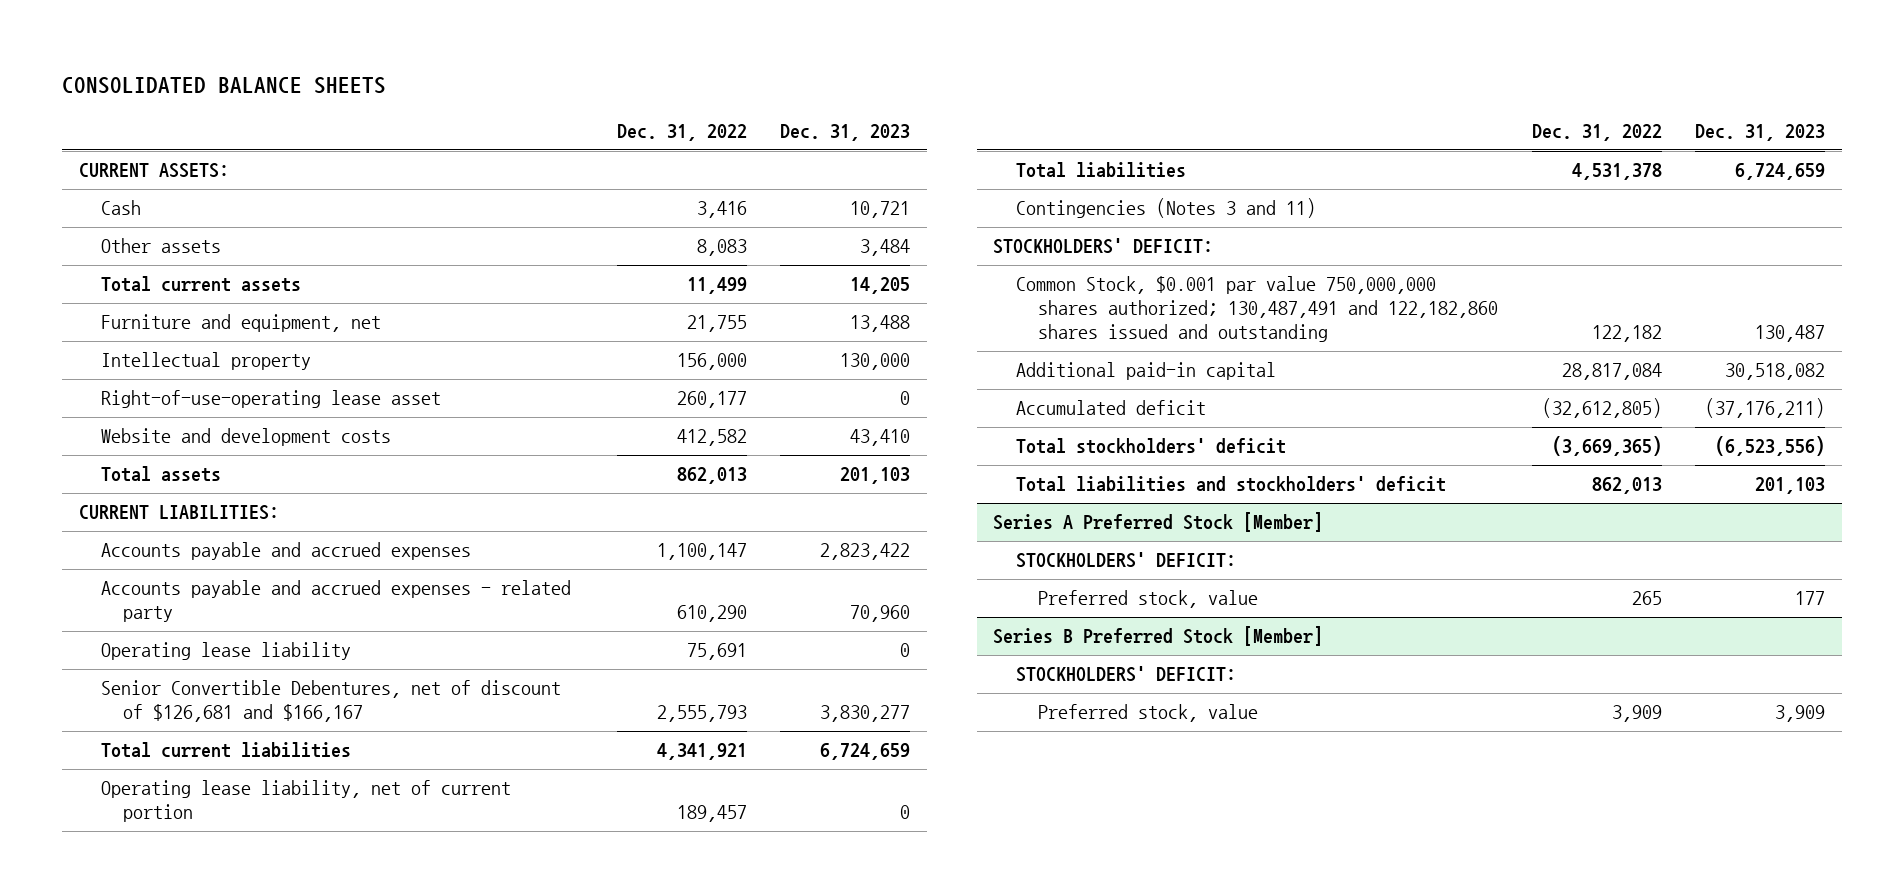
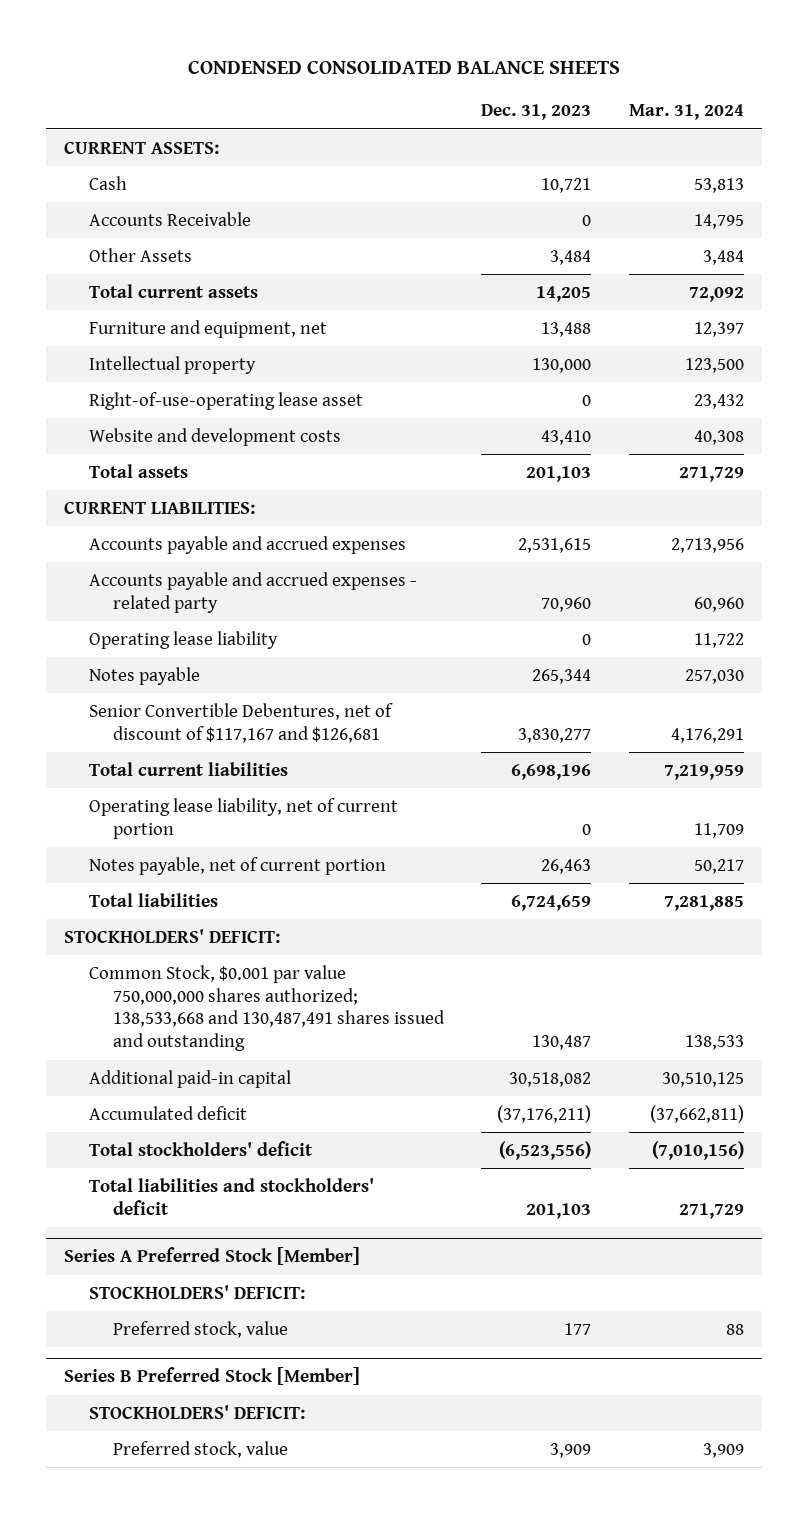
[61,77,386,95] CONSOLIDATED BALANCE SHEETS -> [187,61,620,75] CONDENSED CONSOLIDATED BALANCE SHEETS
[616,124,747,142] Dec. 31, 2022 -> none
none -> [628,104,744,121] Mar. 31, 2024
none -> [88,211,251,226] Accounts Receivable
[100,238,221,254] Other assets -> [88,247,192,262] Other Assets
[820,543,911,561] 2,823,422 -> [518,537,592,553] 2,531,615
none -> [88,666,200,685] Notes payable
[100,680,561,723] Senior Convertible Debentures, net of discount of $126,681 and $166,167 -> [88,702,393,743] Senior Convertible Debentures, net of discount of $117,167 and $126,681
[820,743,911,761] 6,724,659 -> [511,763,592,780] 6,698,196
none -> [88,856,386,875] Notes payable, net of current portion
[1015,198,1316,219] Contingencies (Notes 3 and 11) -> none
[1015,276,1498,343] Common Stock, $0.001 par value 750,000,000 shares authorized; 130,487,491 and 122,182,860 shares issued and outstanding -> [88,964,445,1052] Common Stock, $0.001 par value 750,000,000 shares authorized; 138,533,668 and 130,487,491 shares issued and outstanding

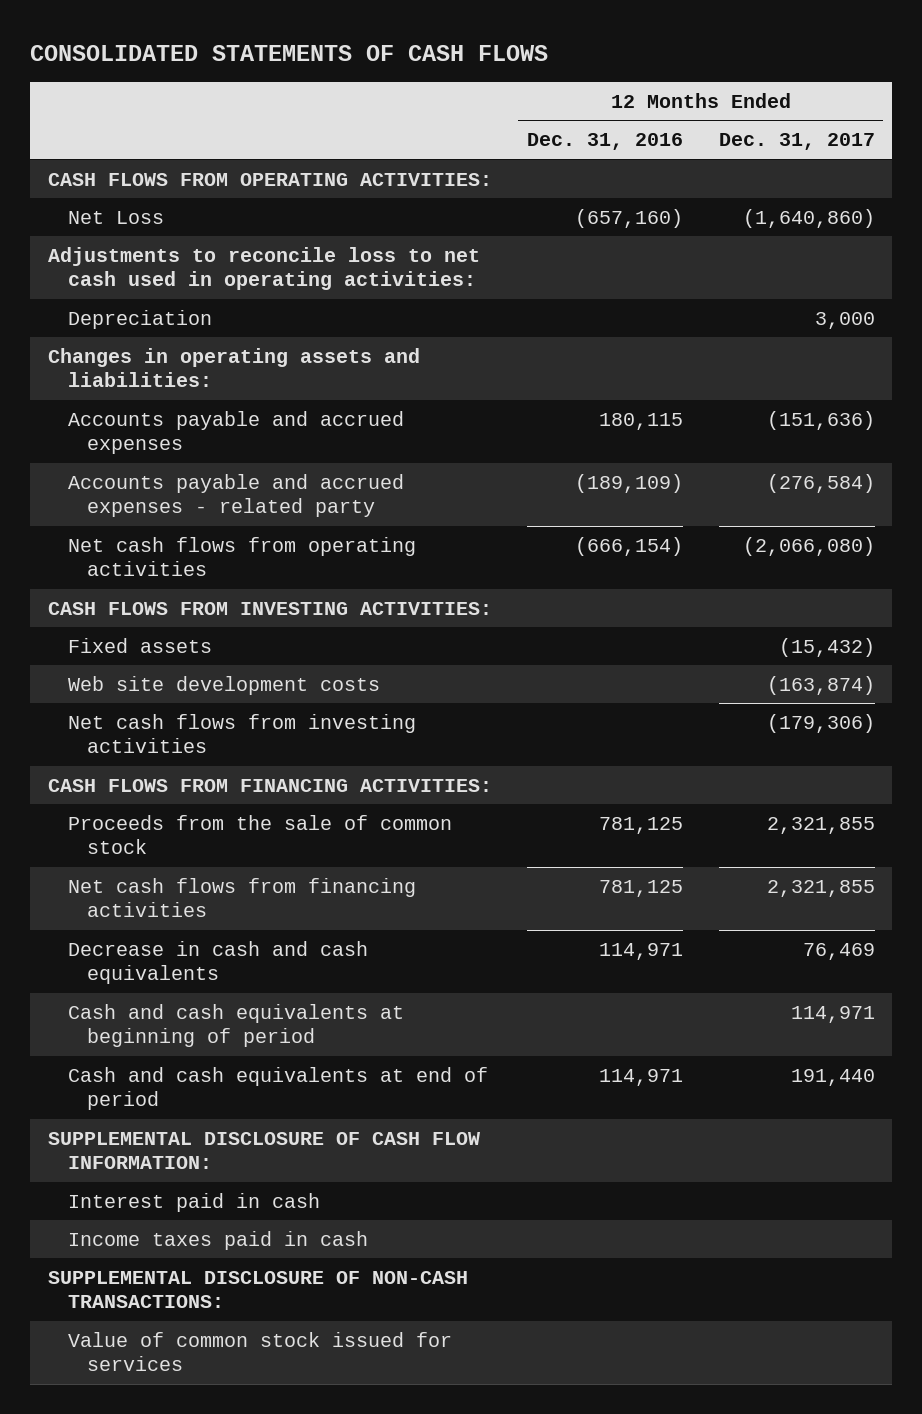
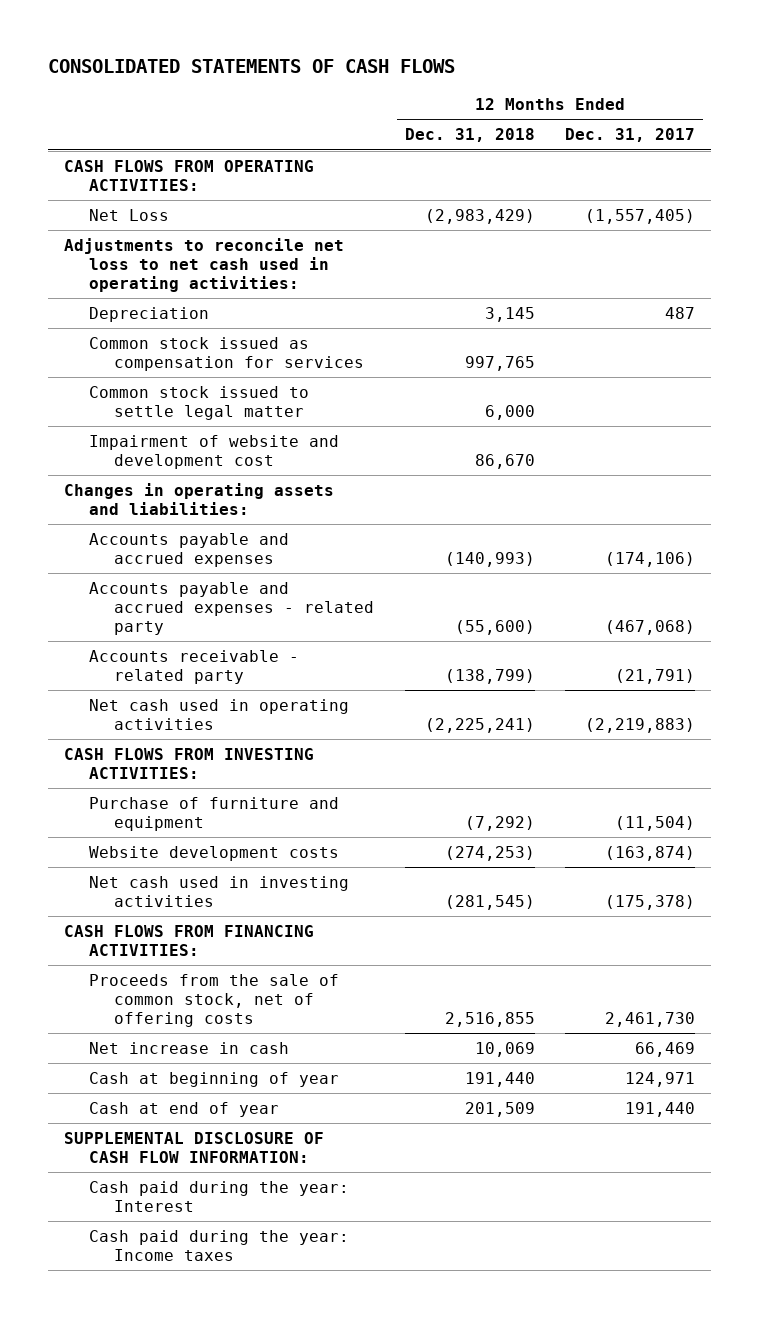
[527,132,684,150] Dec. 31, 2016 -> none
none -> [404,128,535,143] Dec. 31, 2018
[742,208,875,228] (1,640,860) -> [585,208,696,224] (1,557,405)
[47,246,480,291] Adjustments to reconcile loss to net cash used in operating activities: -> [63,237,344,292] Adjustments to reconcile net loss to net cash used in operating activities:
[814,311,875,329] 3,000 -> [665,306,696,319] 487
none -> [88,336,365,371] Common stock issued as compensation for services
none -> [88,385,309,420] Common stock issued to settle legal matter
none -> [88,434,339,469] Impairment of website and development cost
[766,410,875,430] (151,636) -> [605,551,696,567] (174,106)
[766,473,875,493] (276,584) -> [605,619,696,635] (467,068)
none -> [88,649,299,684] Accounts receivable - related party
[67,536,416,577] Net cash flows from operating activities -> [88,698,349,730] Net cash used in operating activities
[742,536,875,556] (2,066,080) -> [585,717,696,733] (2,219,883)
[67,637,212,653] Fixed assets -> none
none -> [88,796,339,831] Purchase of furniture and equipment
[67,675,380,695] Web site development costs -> [88,845,339,861] Website development costs
[67,713,416,754] Net cash flows from investing activities -> [88,875,349,907] Net cash used in investing activities
[766,713,875,733] (179,306) -> [605,894,696,910] (175,378)
[67,877,416,918] Net cash flows from financing activities -> none
[67,814,452,855] Proceeds from the sale of common stock -> [88,973,339,1027] Proceeds from the sale of common stock, net of offering costs
[766,816,875,834] 2,321,855 -> [605,1011,696,1027] 2,461,730
[67,940,368,985] Decrease in cash and cash equivalents -> [88,1041,289,1054] Net increase in cash
[802,942,875,960] 76,469 -> [635,1041,696,1057] 66,469
[67,1003,404,1048] Cash and cash equivalents at beginning of period -> [88,1071,339,1087] Cash at beginning of year
[790,1005,875,1023] 114,971 -> [625,1071,696,1087] 124,971
[67,1066,488,1111] Cash and cash equivalents at end of period -> [88,1101,279,1117] Cash at end of year
[47,1270,468,1309] SUPPLEMENTAL DISCLOSURE OF NON-CASH TRANSACTIONS: -> none
[67,1331,452,1372] Value of common stock issued for services -> none
[67,1192,320,1212] Interest paid in cash -> [88,1180,349,1212] Cash paid during the year: Interest
[67,1230,368,1250] Income taxes paid in cash -> [88,1229,349,1261] Cash paid during the year: Income taxes

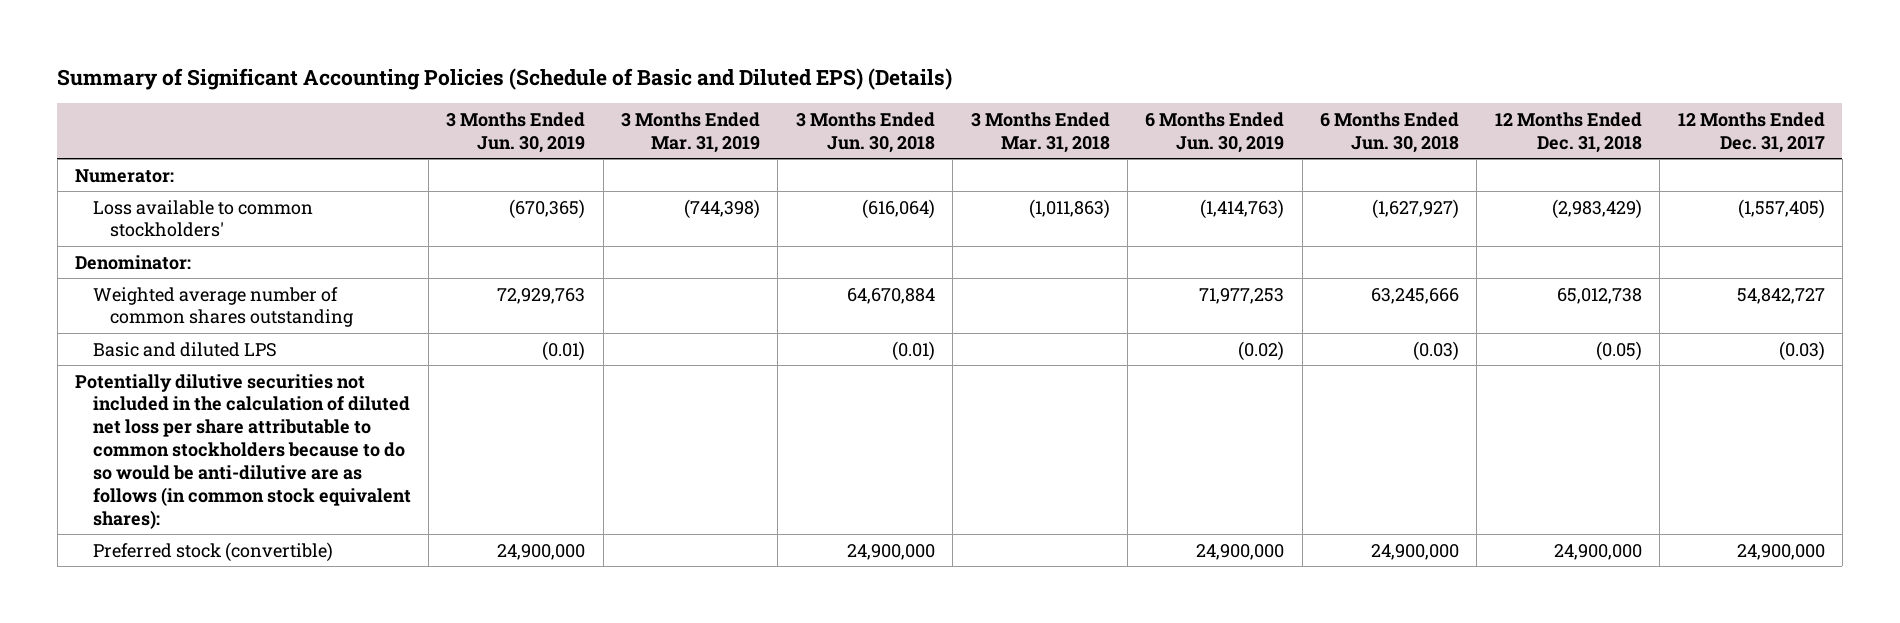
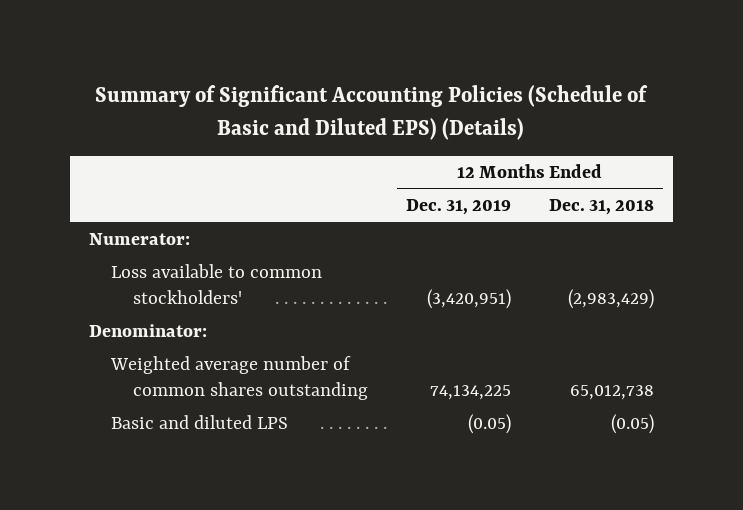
[446,111,586,153] 3 Months Ended Jun. 30, 2019 -> none
[621,111,761,153] 3 Months Ended Mar. 31, 2019 -> none
[795,111,935,153] 3 Months Ended Jun. 30, 2018 -> none
[970,111,1110,153] 3 Months Ended Mar. 31, 2018 -> none
[1145,111,1285,153] 6 Months Ended Jun. 30, 2019 -> none
[1320,111,1460,153] 6 Months Ended Jun. 30, 2018 -> none
[1677,111,1825,153] 12 Months Ended Dec. 31, 2017 -> none
none -> [406,199,512,216] Dec. 31, 2019
[75,373,411,529] Potentially dilutive securities not included in the calculation of diluted net loss per share attributable to common stockholders because to do so would be anti-dilutive are as follows (in common stock equivalent shares): -> none
[92,541,333,562] Preferred stock (convertible) -> none

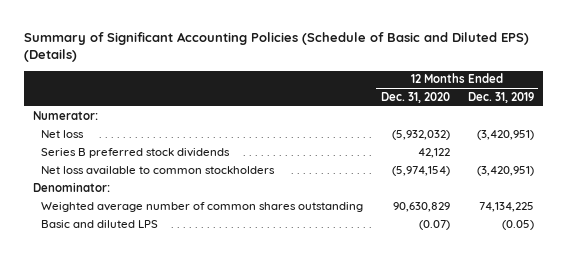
[548,199,654,216] Dec. 31, 2018 -> none
none -> [380,91,450,103] Dec. 31, 2020
[110,264,322,304] Loss available to common stockholders' -> [40,129,84,138] Net loss
none -> [40,147,230,158] Series B preferred stock dividends
none -> [40,165,275,175] Net loss available to common stockholders

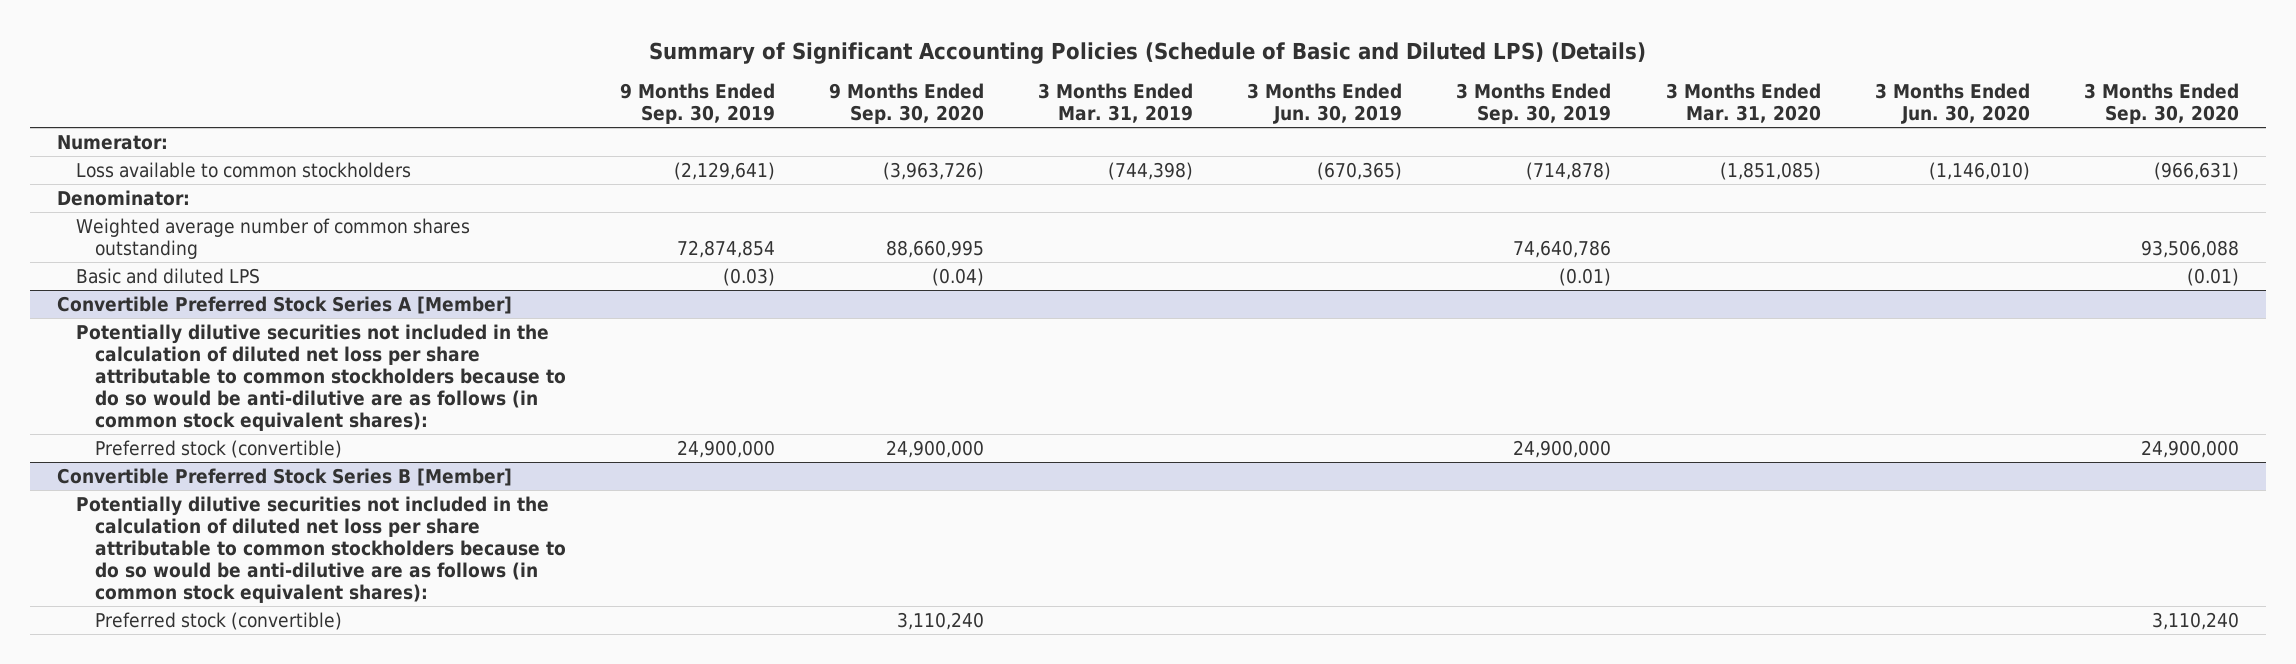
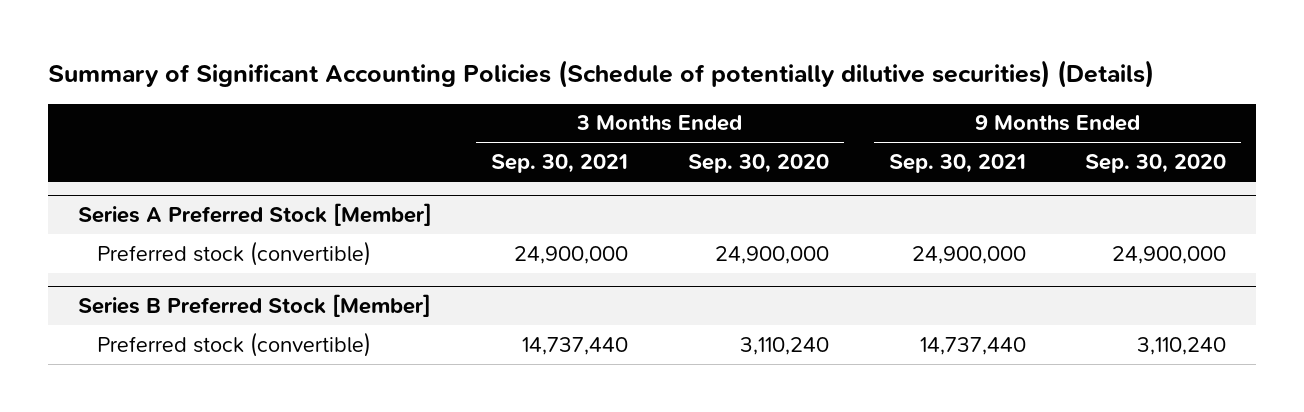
[649,42,1647,65] Summary of Significant Accounting Policies (Schedule of Basic and Diluted LPS) (Details) -> [47,59,1154,88] Summary of Significant Accounting Policies (Schedule of potentially dilutive securities) (Details)
[619,83,775,125] 9 Months Ended Sep. 30, 2019 -> none
[1038,83,1194,124] 3 Months Ended Mar. 31, 2019 -> none
[1247,83,1403,125] 3 Months Ended Jun. 30, 2019 -> none
[1456,83,1612,125] 3 Months Ended Sep. 30, 2019 -> none
[1665,83,1821,124] 3 Months Ended Mar. 31, 2020 -> none
[1874,83,2030,125] 3 Months Ended Jun. 30, 2020 -> none
none -> [491,154,629,174] Sep. 30, 2021
none -> [888,154,1026,174] Sep. 30, 2021
[57,134,169,150] Numerator: -> none
[75,161,411,178] Loss available to common stockholders -> none
[57,189,191,206] Denominator: -> none
[75,217,470,259] Weighted average number of common shares outstanding -> none
[75,267,260,284] Basic and diluted LPS -> none
[75,323,566,431] Potentially dilutive securities not included in the calculation of diluted net loss per share attributable to common stockholders because to do so would be anti-dilutive are as follows (in common stock equivalent shares): -> none
[57,295,513,314] Convertible Preferred Stock Series A [Member] -> [77,203,432,227] Series A Preferred Stock [Member]
[75,495,566,603] Potentially dilutive securities not included in the calculation of diluted net loss per share attributable to common stockholders because to do so would be anti-dilutive are as follows (in common stock equivalent shares): -> none
[57,467,513,486] Convertible Preferred Stock Series B [Member] -> [77,294,431,318] Series B Preferred Stock [Member]

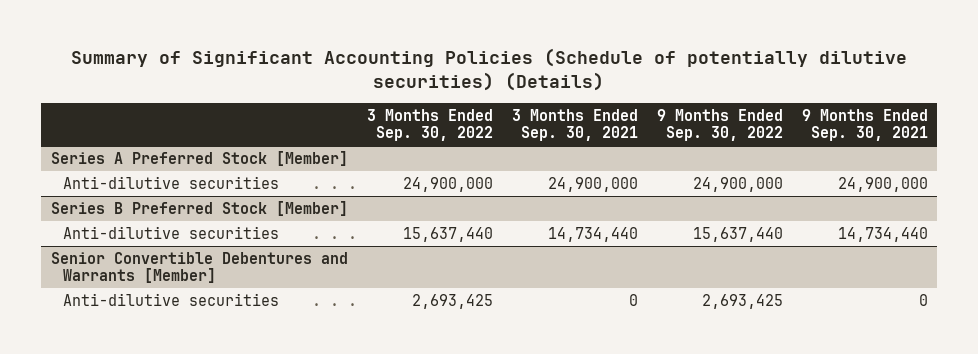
[688,154,830,174] Sep. 30, 2020 -> none
[1085,154,1227,174] Sep. 30, 2020 -> none
none -> [366,108,493,142] 3 Months Ended Sep. 30, 2022
none -> [656,108,783,142] 9 Months Ended Sep. 30, 2022
[97,240,372,266] Preferred stock (convertible) -> [63,175,280,189] Anti-dilutive securities
[97,331,372,357] Preferred stock (convertible) -> none
none -> [63,225,280,239] Anti-dilutive securities
none -> [50,251,348,284] Senior Convertible Debentures and Warrants [Member]
none -> [63,292,280,306] Anti-dilutive securities

